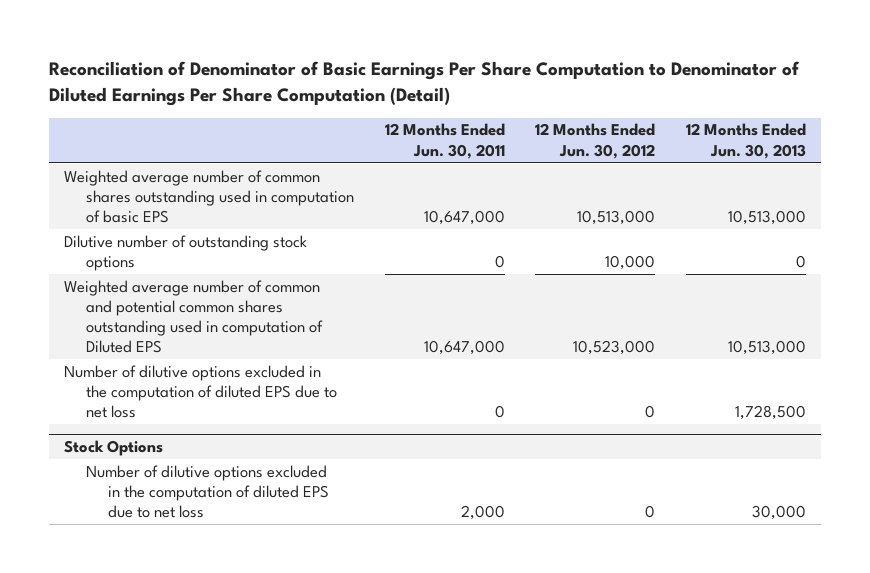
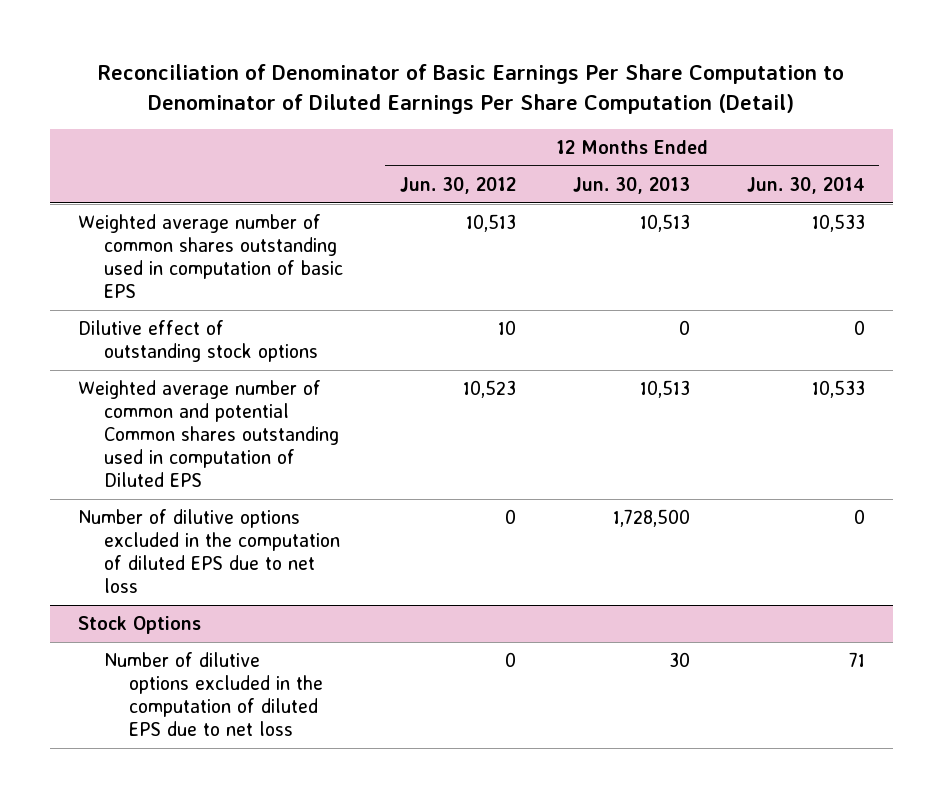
[384,123,505,159] 12 Months Ended Jun. 30, 2011 -> none
none -> [746,176,865,194] Jun. 30, 2014
[577,210,656,226] 10,513,000 -> [465,214,516,233] 10,513
[727,210,806,226] 10,513,000 -> [639,214,690,233] 10,513
[64,234,308,272] Dilutive number of outstanding stock options -> [78,320,318,363] Dilutive effect of outstanding stock options
[605,255,656,271] 10,000 -> [497,320,516,336] 10
[64,279,324,354] Weighted average number of common and potential common shares outstanding used in computation of Diluted EPS -> [78,380,339,488] Weighted average number of common and potential Common shares outstanding used in computation of Diluted EPS
[573,340,656,356] 10,523,000 -> [462,380,516,399] 10,523
[727,340,806,356] 10,513,000 -> [639,380,690,399] 10,513
[751,505,806,521] 30,000 -> [668,652,690,668] 30

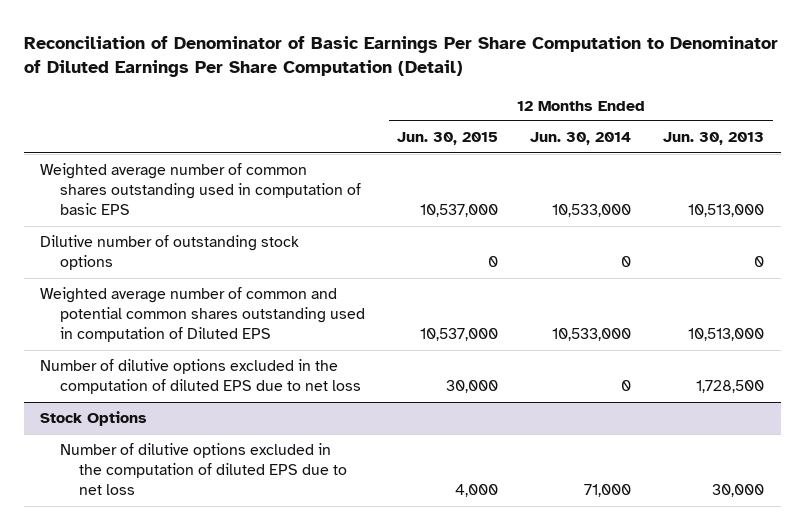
[399,176,516,194] Jun. 30, 2012 -> none
none -> [396,132,498,146] Jun. 30, 2015
[639,214,690,233] 10,513 -> [688,204,765,218] 10,513,000
[811,214,865,233] 10,533 -> [552,204,632,218] 10,533,000
[78,320,318,363] Dilutive effect of outstanding stock options -> [40,235,300,271] Dilutive number of outstanding stock options
[78,380,339,488] Weighted average number of common and potential Common shares outstanding used in computation of Diluted EPS -> [40,287,365,343] Weighted average number of common and potential common shares outstanding used in computation of Diluted EPS
[639,380,690,399] 10,513 -> [688,328,765,342] 10,513,000
[811,380,865,399] 10,533 -> [552,328,632,342] 10,533,000
[668,652,690,668] 30 -> [712,484,765,498] 30,000
[848,652,865,668] 71 -> [584,484,632,498] 71,000

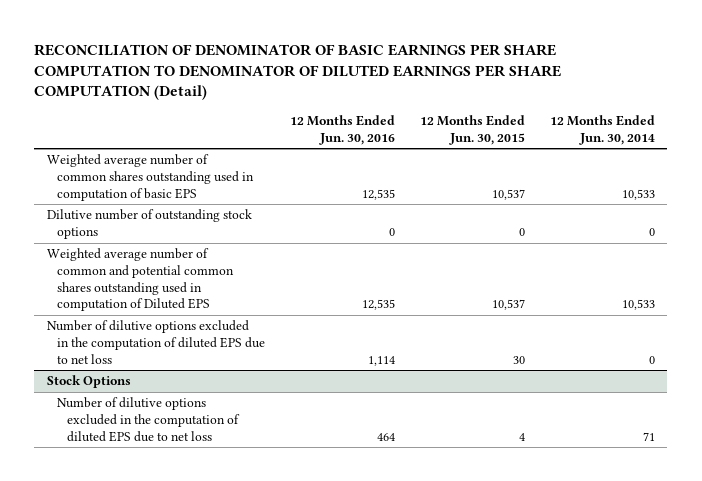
[24,35,779,78] Reconciliation of Denominator of Basic Earnings Per Share Computation to Denominator of Diluted Earnings Per Share Computation (Detail) -> [34,44,562,101] RECONCILIATION OF DENOMINATOR OF BASIC EARNINGS PER SHARE COMPUTATION TO DENOMINATOR OF DILUTED EARNINGS PER SHARE COMPUTATION (Detail)
[663,132,765,146] Jun. 30, 2013 -> none
none -> [289,114,395,145] 12 Months Ended Jun. 30, 2016
[419,204,498,218] 10,537,000 -> [491,188,525,200] 10,537
[552,204,632,218] 10,533,000 -> [621,188,655,200] 10,533
[419,328,498,342] 10,537,000 -> [491,299,525,311] 10,537
[552,328,632,342] 10,533,000 -> [621,299,655,311] 10,533
[445,380,498,394] 30,000 -> [512,355,525,364] 30
[454,484,498,498] 4,000 -> [518,432,525,441] 4
[584,484,632,498] 71,000 -> [642,431,655,441] 71

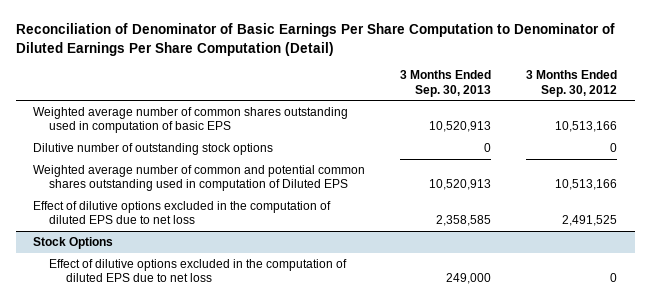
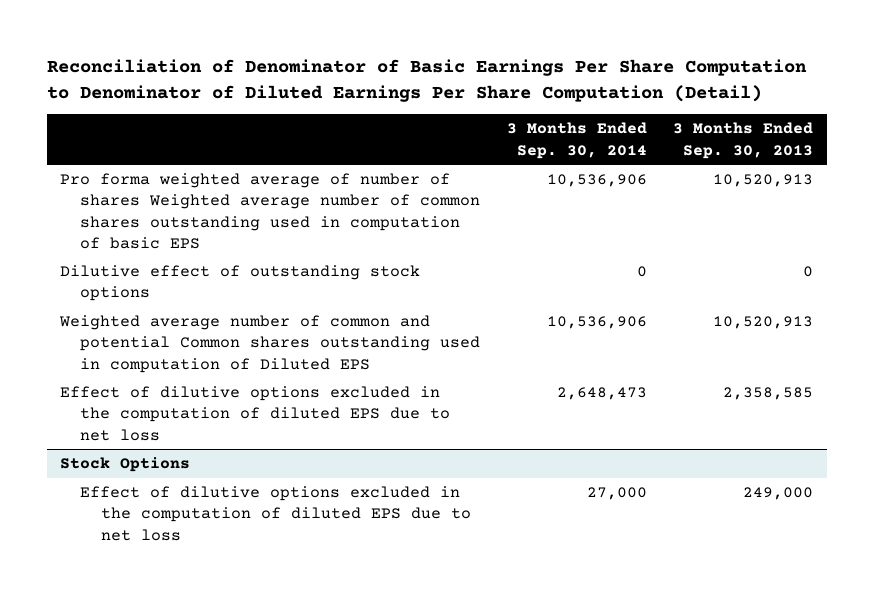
[526,70,618,97] 3 Months Ended Sep. 30, 2012 -> none
none -> [506,122,647,159] 3 Months Ended Sep. 30, 2014
[33,107,349,134] Weighted average number of common shares outstanding used in computation of basic EPS -> [60,173,481,249] Pro forma weighted average of number of shares Weighted average number of common shares outstanding used in computation of basic EPS
[33,143,274,156] Dilutive number of outstanding stock options -> [60,265,421,302] Dilutive effect of outstanding stock options
[33,165,366,192] Weighted average number of common and potential common shares outstanding used in computation of Diluted EPS -> [59,315,481,373] Weighted average number of common and potential Common shares outstanding used in computation of Diluted EPS

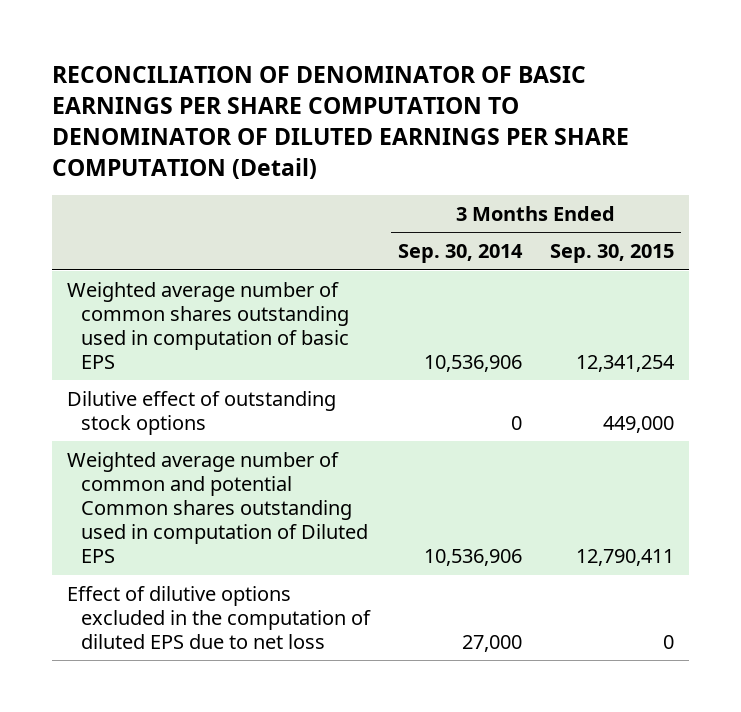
[46,59,807,102] Reconciliation of Denominator of Basic Earnings Per Share Computation to Denominator of Diluted Earnings Per Share Computation (Detail) -> [52,66,630,179] RECONCILIATION OF DENOMINATOR OF BASIC EARNINGS PER SHARE COMPUTATION TO DENOMINATOR OF DILUTED EARNINGS PER SHARE COMPUTATION (Detail)
[673,122,814,159] 3 Months Ended Sep. 30, 2013 -> none
none -> [550,244,675,264] Sep. 30, 2015
[60,173,481,249] Pro forma weighted average of number of shares Weighted average number of common shares outstanding used in computation of basic EPS -> [66,281,349,370] Weighted average number of common shares outstanding used in computation of basic EPS
[60,386,451,441] Effect of dilutive options excluded in the computation of diluted EPS due to net loss -> none
[60,457,191,473] Stock Options -> none

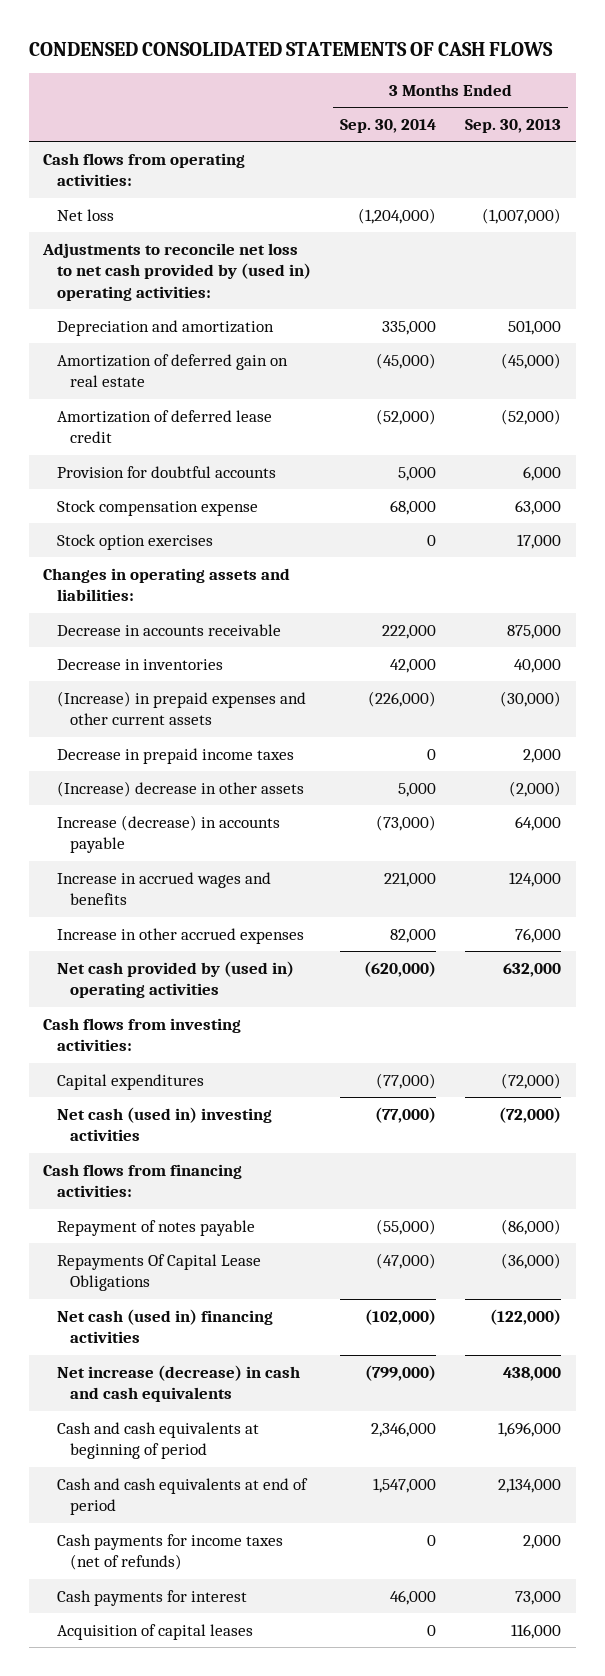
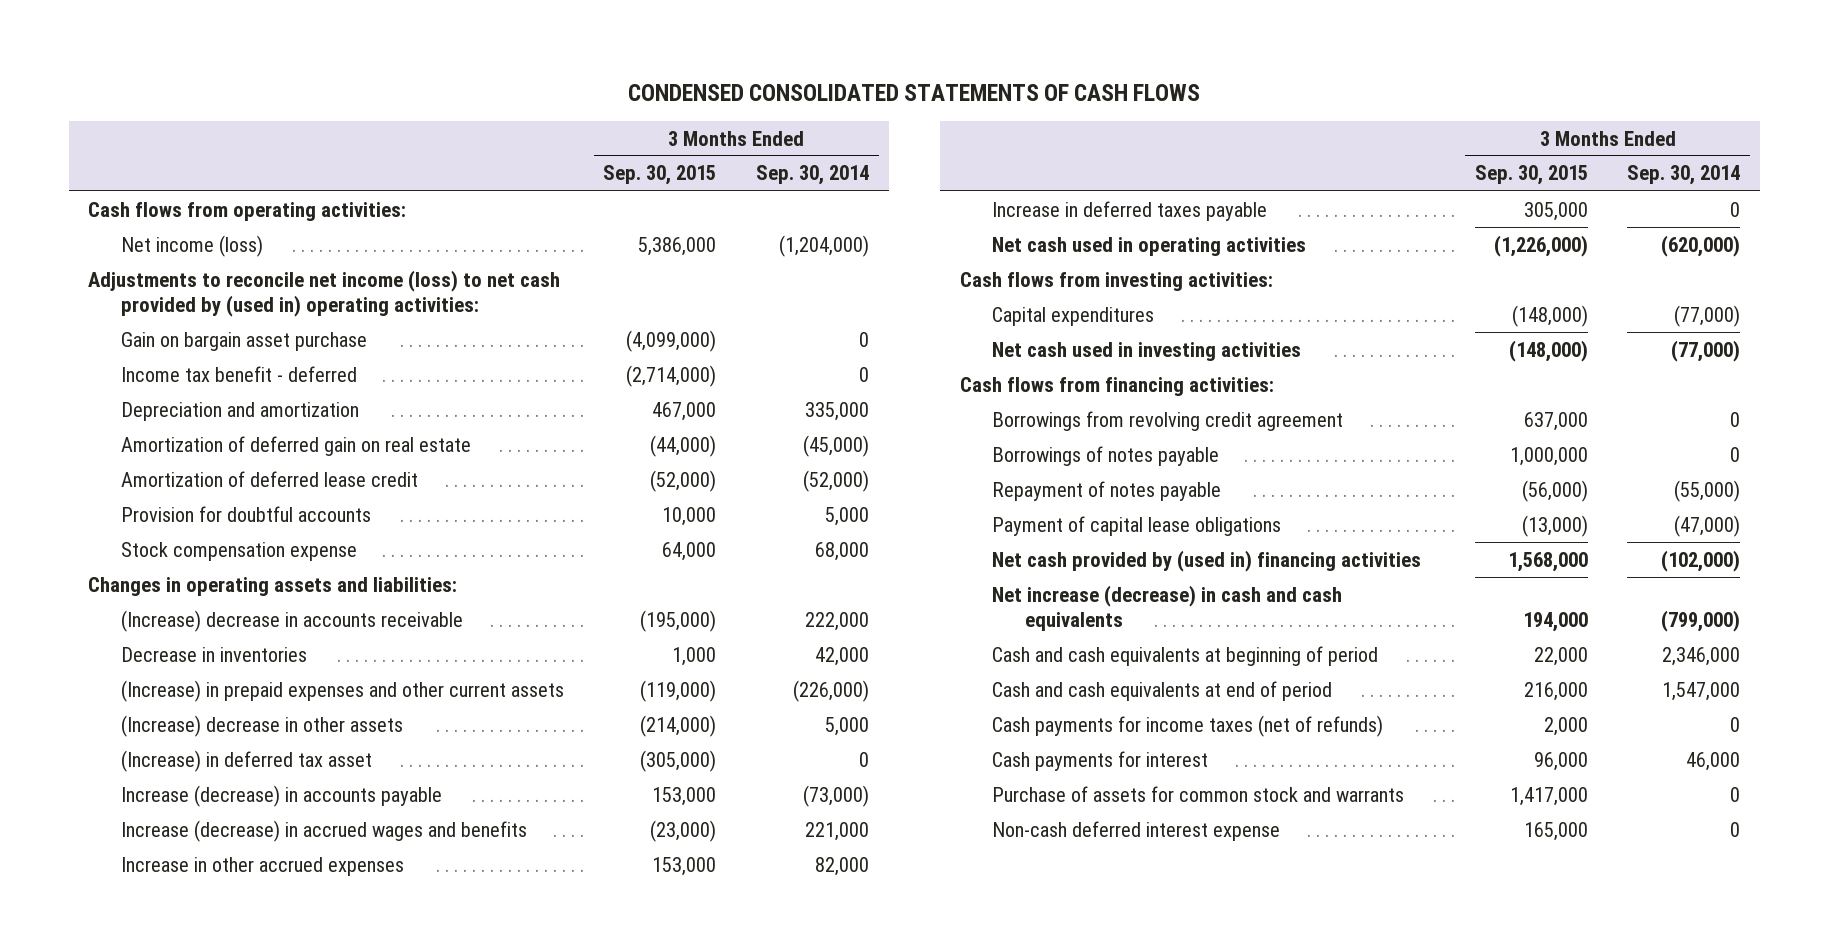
[465,119,562,134] Sep. 30, 2013 -> none
none -> [603,165,717,186] Sep. 30, 2015
[56,209,114,222] Net loss -> [120,234,263,257] Net income (loss)
[42,243,311,301] Adjustments to reconcile net loss to net cash provided by (used in) operating activities: -> [88,269,561,317] Adjustments to reconcile net income (loss) to net cash provided by (used in) operating activities:
none -> [120,331,367,351] Gain on bargain asset purchase
none -> [120,365,357,382] Income tax benefit - deferred
[56,534,213,551] Stock option exercises -> none
[56,624,281,637] Decrease in accounts receivable -> [120,609,463,632] (Increase) decrease in accounts receivable
[56,748,294,765] Decrease in prepaid income taxes -> none
none -> [120,749,372,772] (Increase) in deferred tax asset
[56,872,271,906] Increase in accrued wages and benefits -> [120,819,527,842] Increase (decrease) in accrued wages and benefits
none -> [992,200,1268,221] Increase in deferred taxes payable
[56,961,294,999] Net cash provided by (used in) operating activities -> [992,236,1307,256] Net cash used in operating activities
[56,1107,272,1142] Net cash (used in) investing activities -> [992,341,1302,361] Net cash used in investing activities
none -> [992,410,1344,431] Borrowings from revolving credit agreement
none -> [992,445,1220,466] Borrowings of notes payable
[56,1254,261,1292] Repayments Of Capital Lease Obligations -> [992,515,1282,536] Payment of capital lease obligations
[56,1309,273,1344] Net cash (used in) financing activities -> [992,549,1422,572] Net cash provided by (used in) financing activities
[56,1624,253,1641] Acquisition of capital leases -> none
none -> [992,785,1405,802] Purchase of assets for common stock and warrants
none -> [992,820,1281,841] Non-cash deferred interest expense

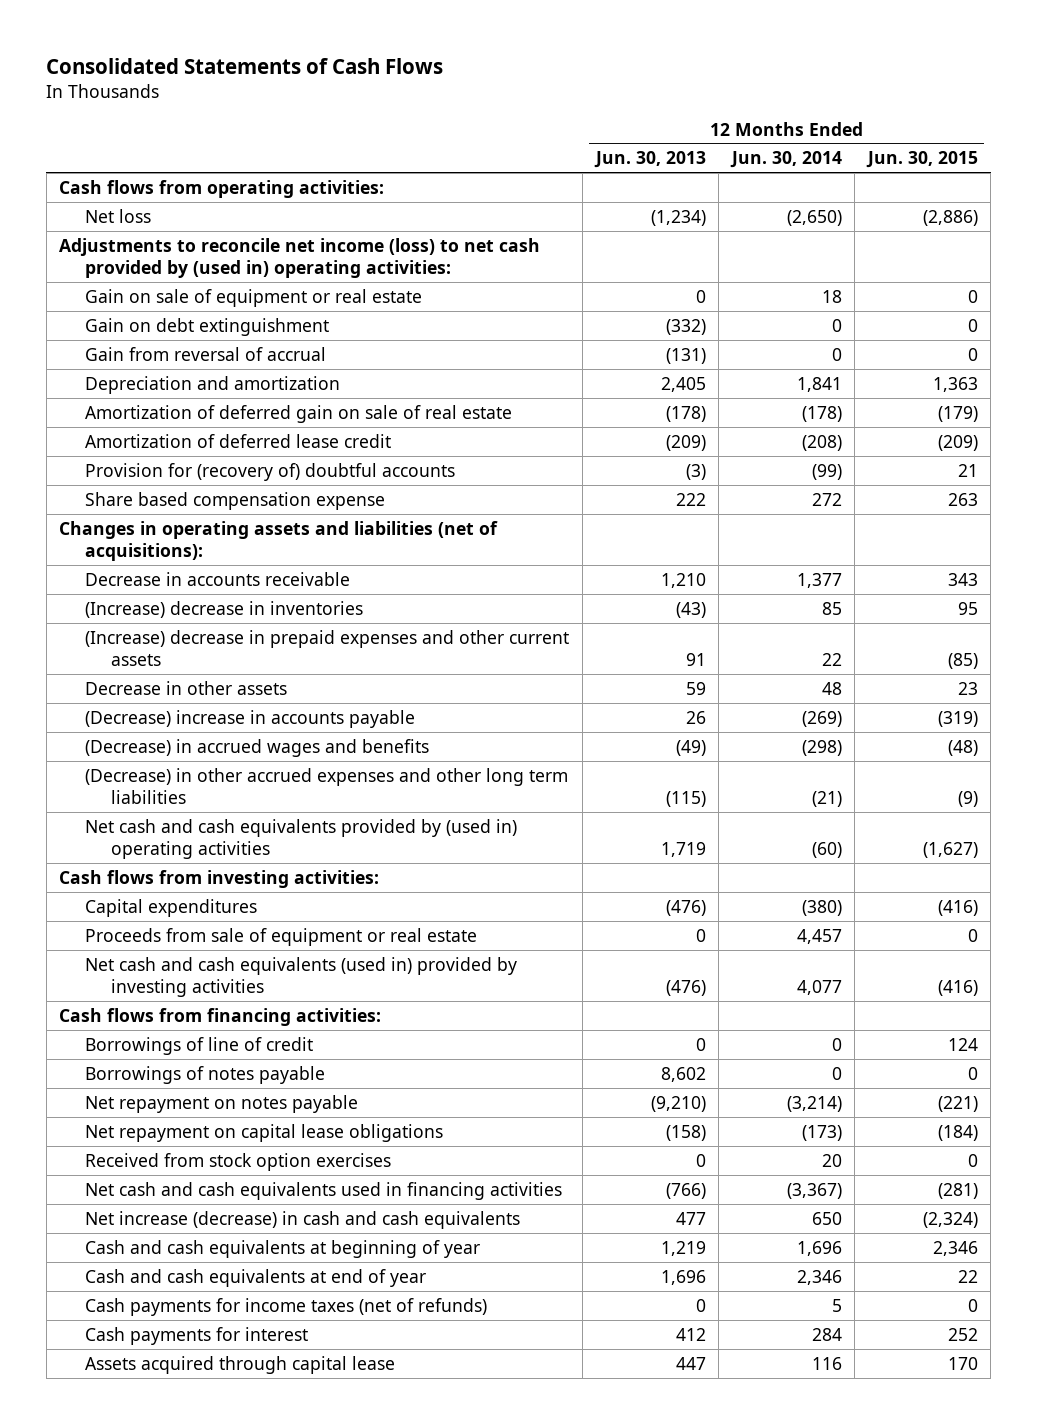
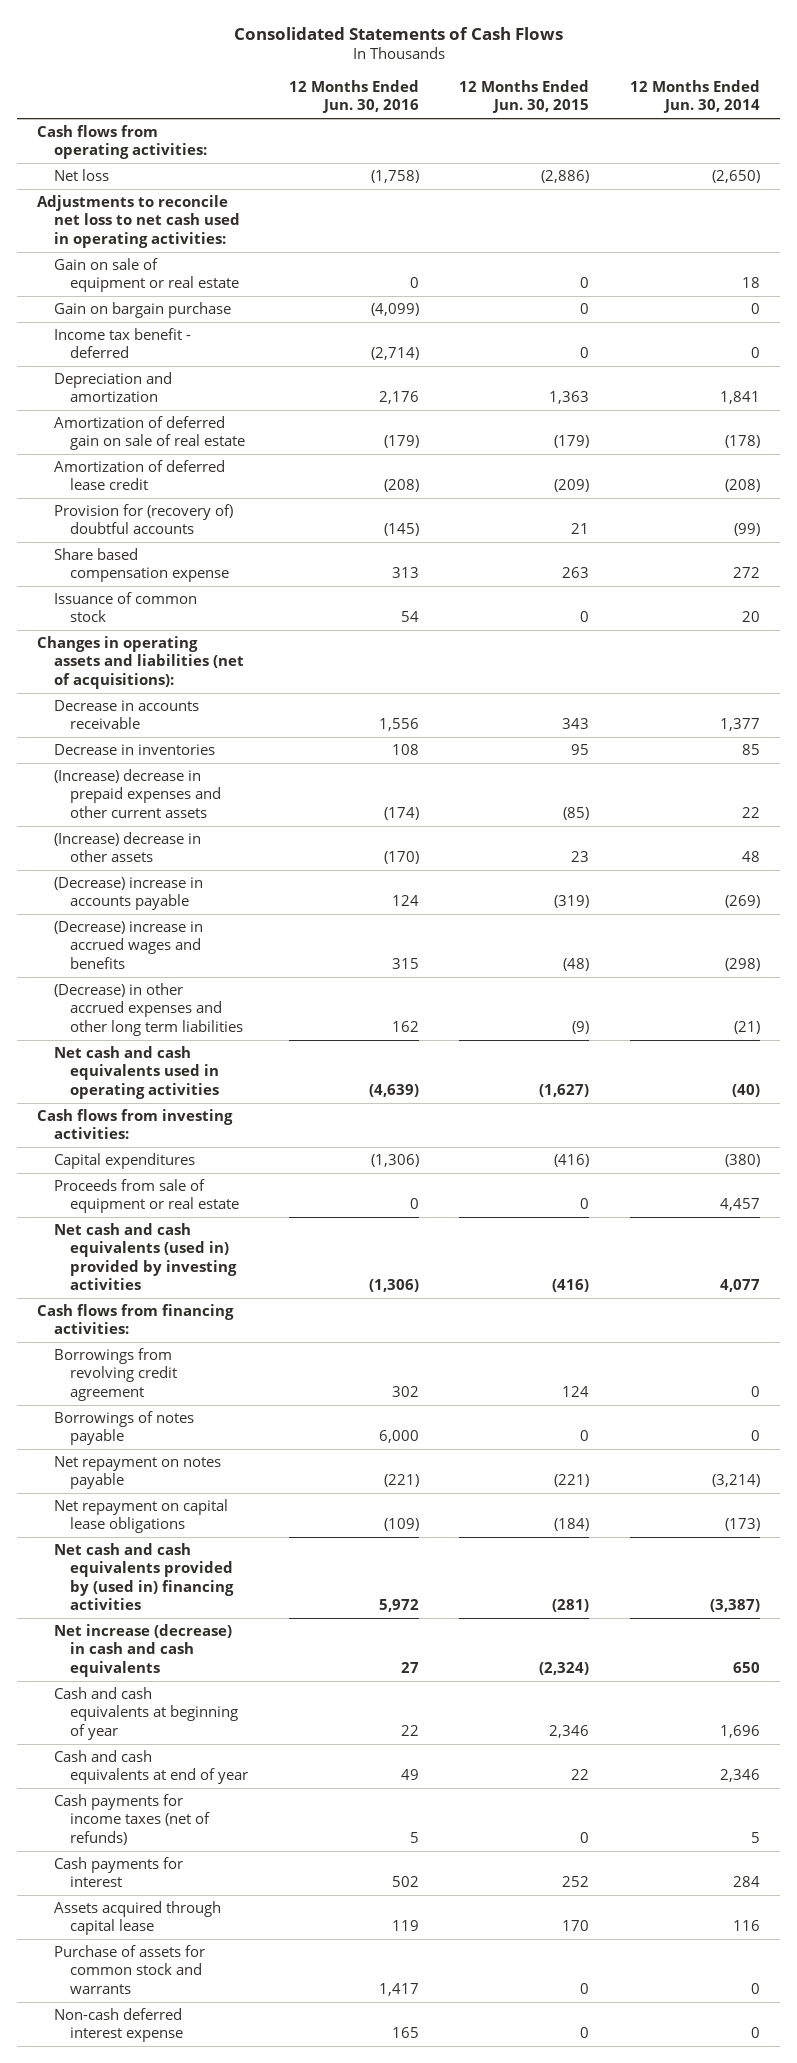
[593,151,706,169] Jun. 30, 2013 -> none
none -> [288,80,419,114] 12 Months Ended Jun. 30, 2016
[59,237,541,278] Adjustments to reconcile net income (loss) to net cash provided by (used in) operating activities: -> [37,195,240,248] Adjustments to reconcile net loss to net cash used in operating activities:
[85,317,330,336] Gain on debt extinguishment -> none
[85,346,327,361] Gain from reversal of accrual -> none
none -> [53,302,231,319] Gain on bargain purchase
none -> [53,328,191,359] Income tax benefit - deferred
none -> [53,592,197,623] Issuance of common stock
[85,600,364,618] (Increase) decrease in inventories -> [53,744,215,756] Decrease in inventories
[85,680,288,695] Decrease in other assets -> [53,832,201,863] (Increase) decrease in other assets
[85,738,430,757] (Decrease) in accrued wages and benefits -> [53,921,203,969] (Decrease) increase in accrued wages and benefits
[85,818,518,859] Net cash and cash equivalents provided by (used in) operating activities -> [53,1046,220,1099] Net cash and cash equivalents used in operating activities
[811,841,842,858] (60) -> [731,1083,760,1097] (40)
[85,1036,314,1055] Borrowings of line of credit -> [53,1348,178,1401] Borrowings from revolving credit agreement
[85,1152,392,1171] Received from stock option exercises -> none
[85,1181,563,1200] Net cash and cash equivalents used in financing activities -> [53,1543,235,1610] Net cash and cash equivalents provided by (used in) financing activities
[786,1182,842,1199] (3,367) -> [709,1598,760,1612] (3,387)
none -> [53,1945,205,1994] Purchase of assets for common stock and warrants
none -> [53,2008,184,2043] Non-cash deferred interest expense

